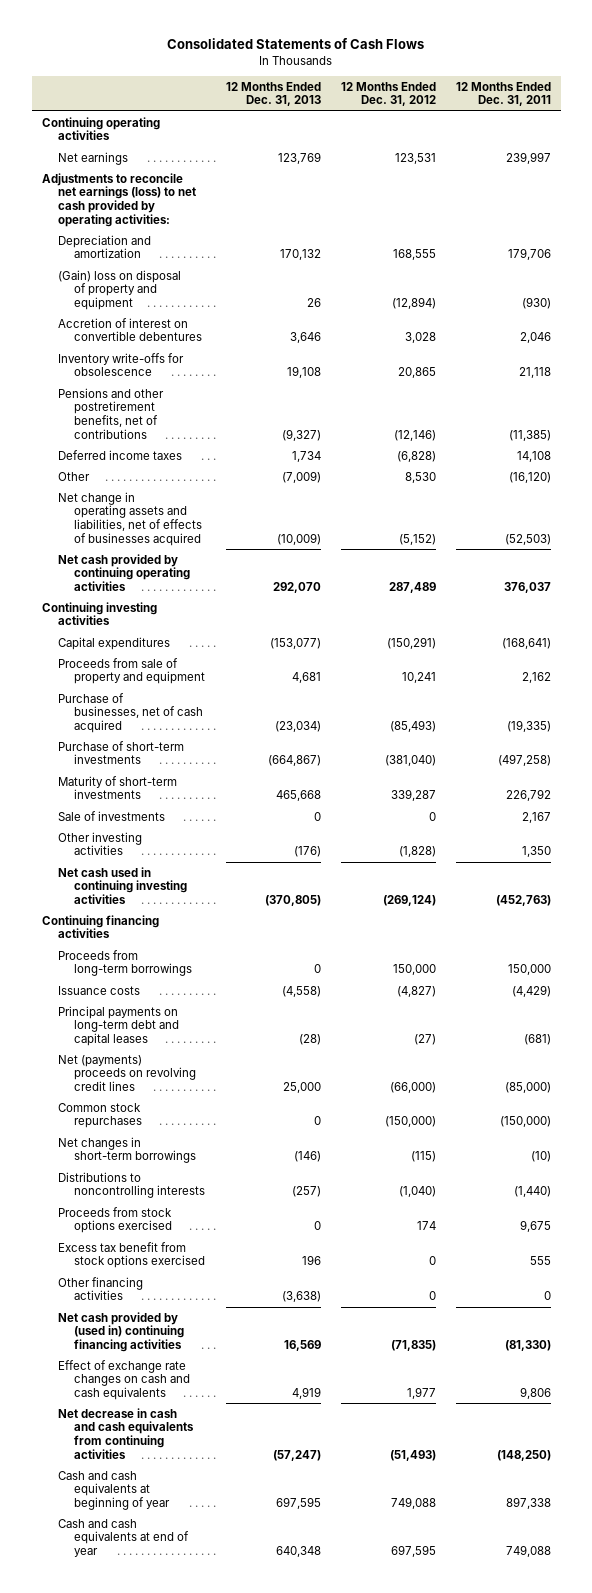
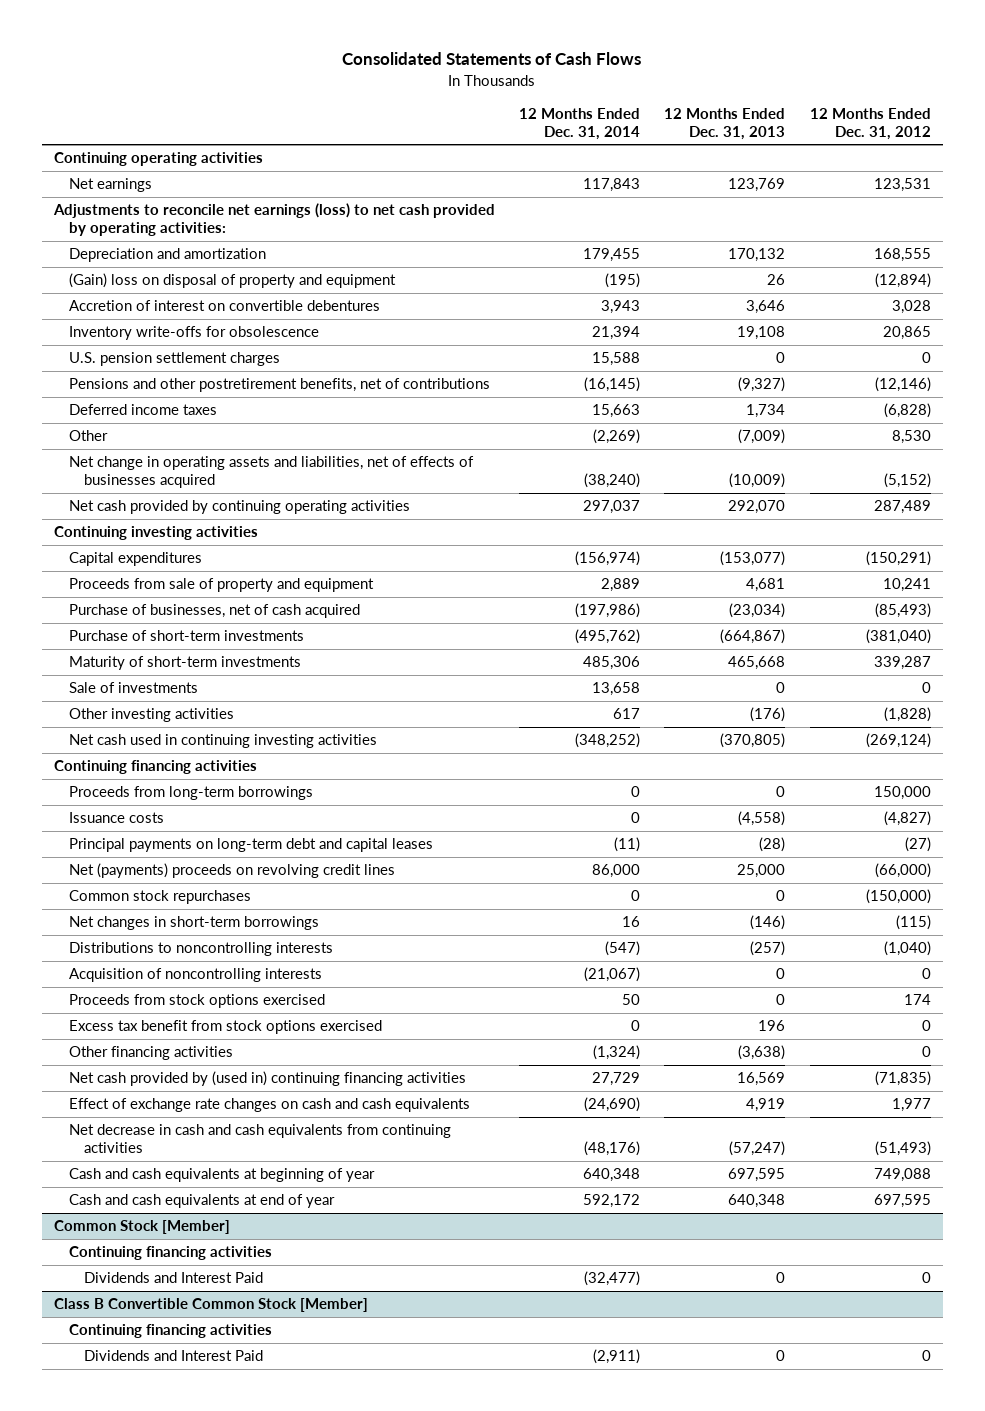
[455,81,551,107] 12 Months Ended Dec. 31, 2011 -> none
none -> [519,107,641,140] 12 Months Ended Dec. 31, 2014
none -> [69,352,281,367] U.S. pension settlement charges
none -> [69,968,323,983] Acquisition of noncontrolling interests
none -> [54,1220,231,1235] Common Stock [Member]
none -> [69,1246,273,1261] Continuing financing activities
none -> [84,1272,264,1284] Dividends and Interest Paid
none -> [54,1298,369,1313] Class B Convertible Common Stock [Member]
none -> [69,1324,273,1339] Continuing financing activities
none -> [84,1350,264,1362] Dividends and Interest Paid

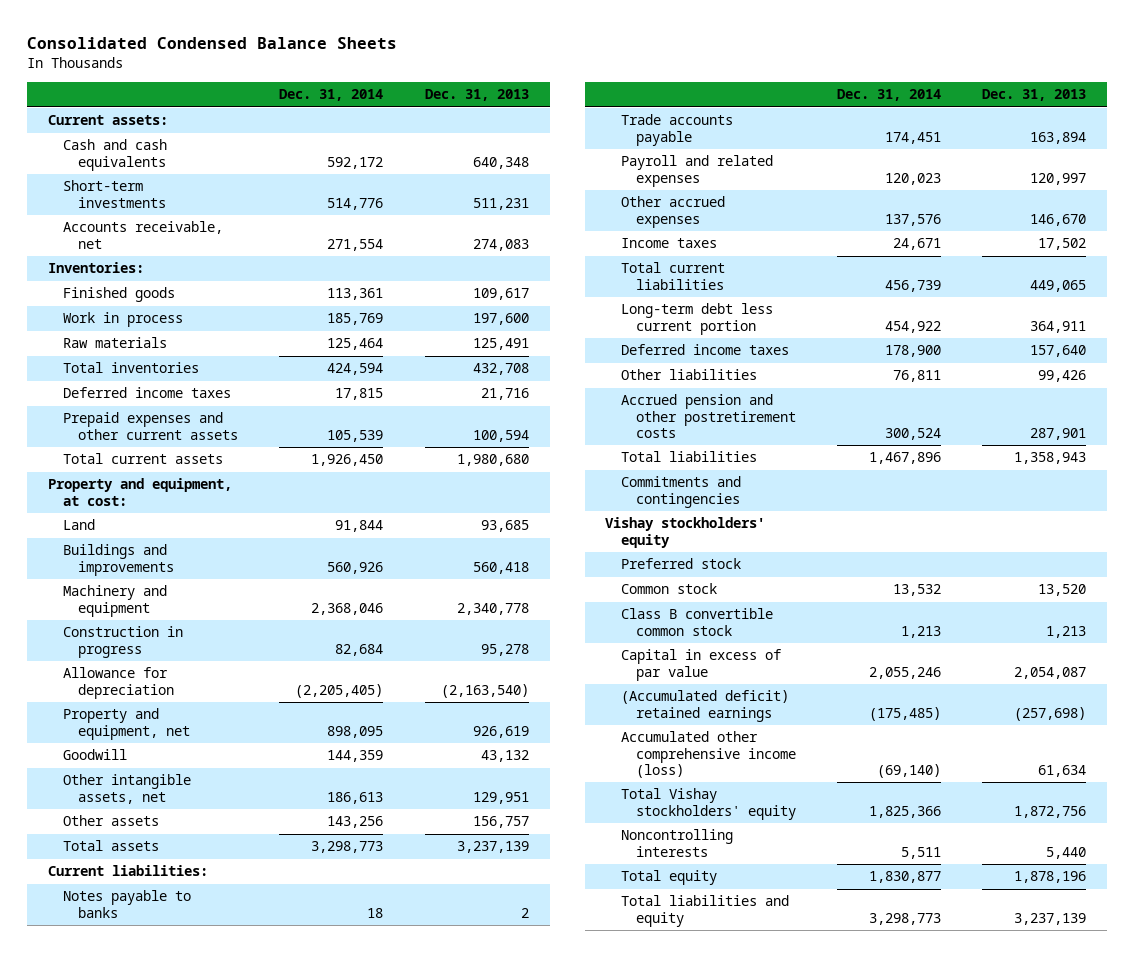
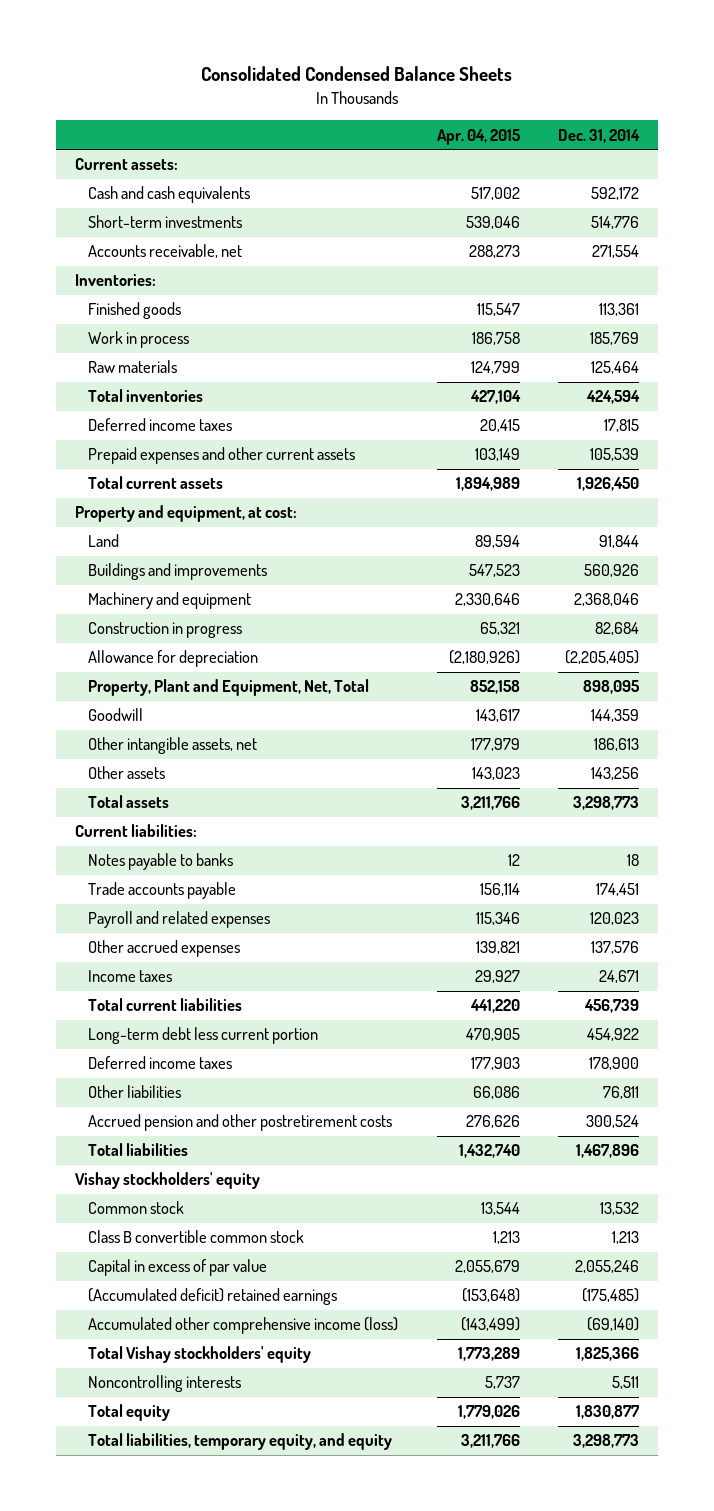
[424,89,529,102] Dec. 31, 2013 -> none
none -> [436,128,521,145] Apr. 04, 2015
[63,708,191,740] Property and equipment, net -> [88,679,370,697] Property, Plant and Equipment, Net, Total
[620,476,741,508] Commitments and contingencies -> none
[620,558,741,570] Preferred stock -> none
[620,895,789,927] Total liabilities and equity -> [88,1433,393,1451] Total liabilities, temporary equity, and equity

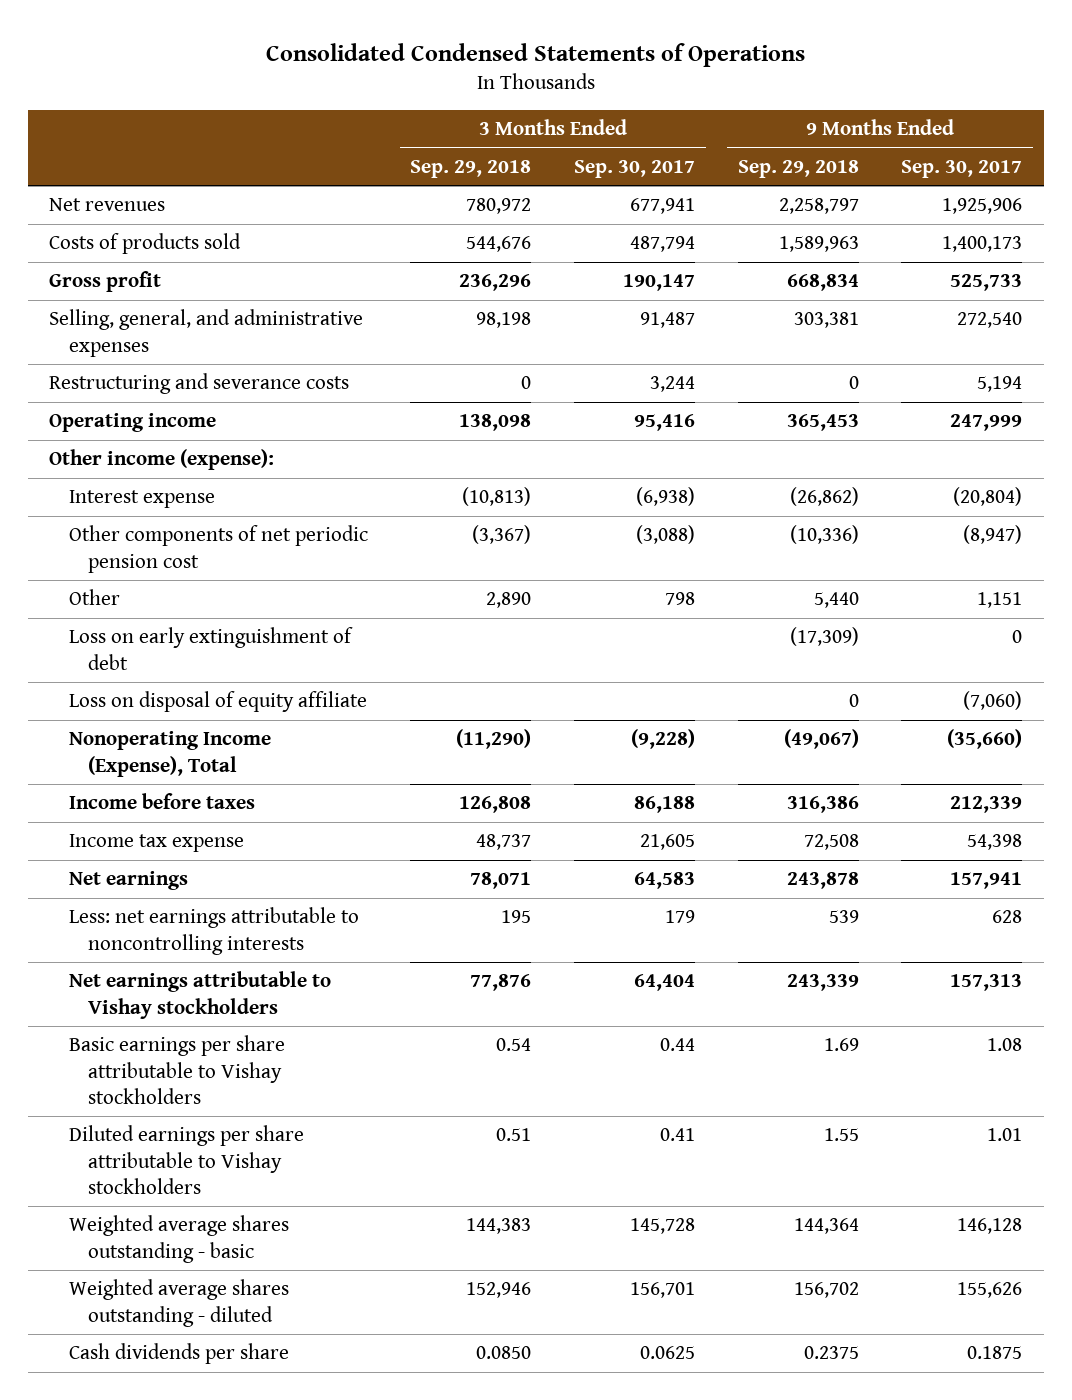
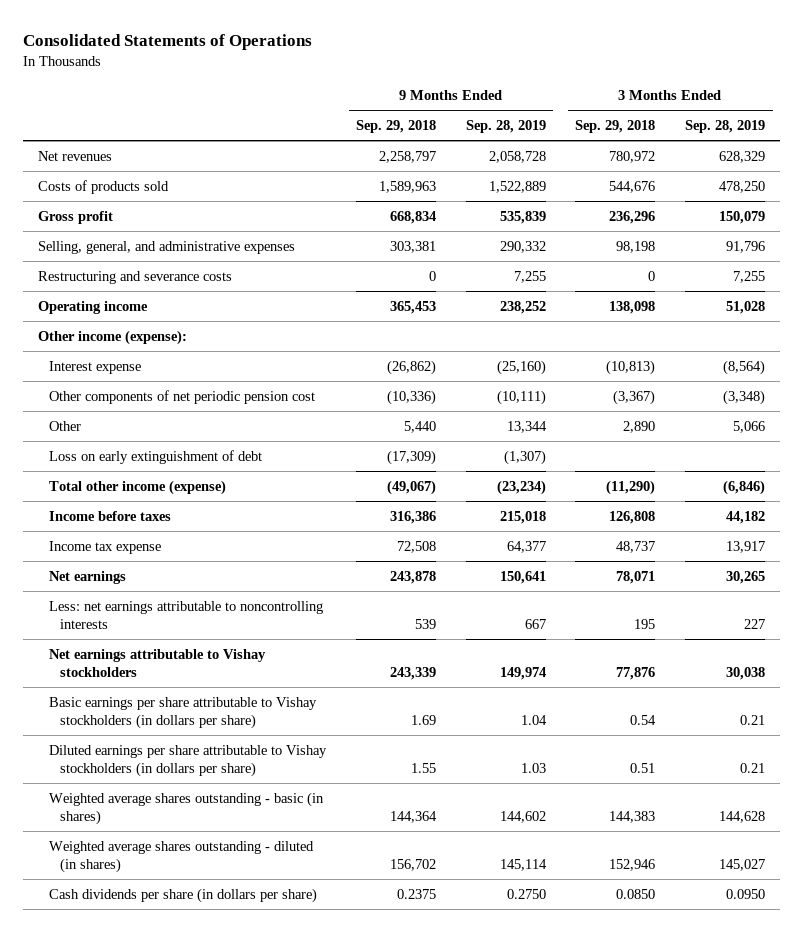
[265,42,805,67] Consolidated Condensed Statements of Operations -> [23,33,313,50] Consolidated Statements of Operations
[573,159,695,178] Sep. 30, 2017 -> none
[901,159,1023,178] Sep. 30, 2017 -> none
none -> [465,119,546,133] Sep. 28, 2019
none -> [685,119,766,133] Sep. 28, 2019
[68,691,367,713] Loss on disposal of equity affiliate -> none
[68,731,271,777] Nonoperating Income (Expense), Total -> [49,479,227,495] Total other income (expense)
[68,1035,285,1104] Basic earnings per share attributable to Vishay stockholders -> [49,696,318,730] Basic earnings per share attributable to Vishay stockholders (in dollars per share)
[68,1125,304,1194] Diluted earnings per share attributable to Vishay stockholders -> [49,744,328,778] Diluted earnings per share attributable to Vishay stockholders (in dollars per share)
[68,1215,289,1263] Weighted average shares outstanding - basic -> [49,791,325,826] Weighted average shares outstanding - basic (in shares)
[68,1279,289,1327] Weighted average shares outstanding - diluted -> [49,840,315,874] Weighted average shares outstanding - diluted (in shares)
[68,1343,289,1365] Cash dividends per share -> [49,887,318,903] Cash dividends per share (in dollars per share)

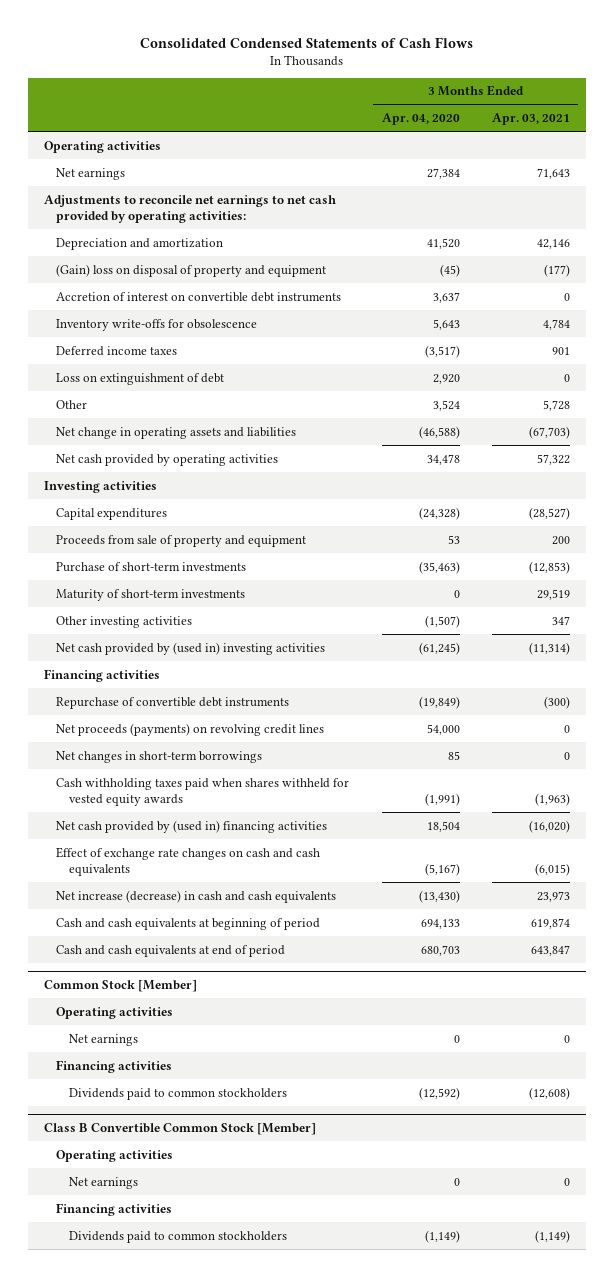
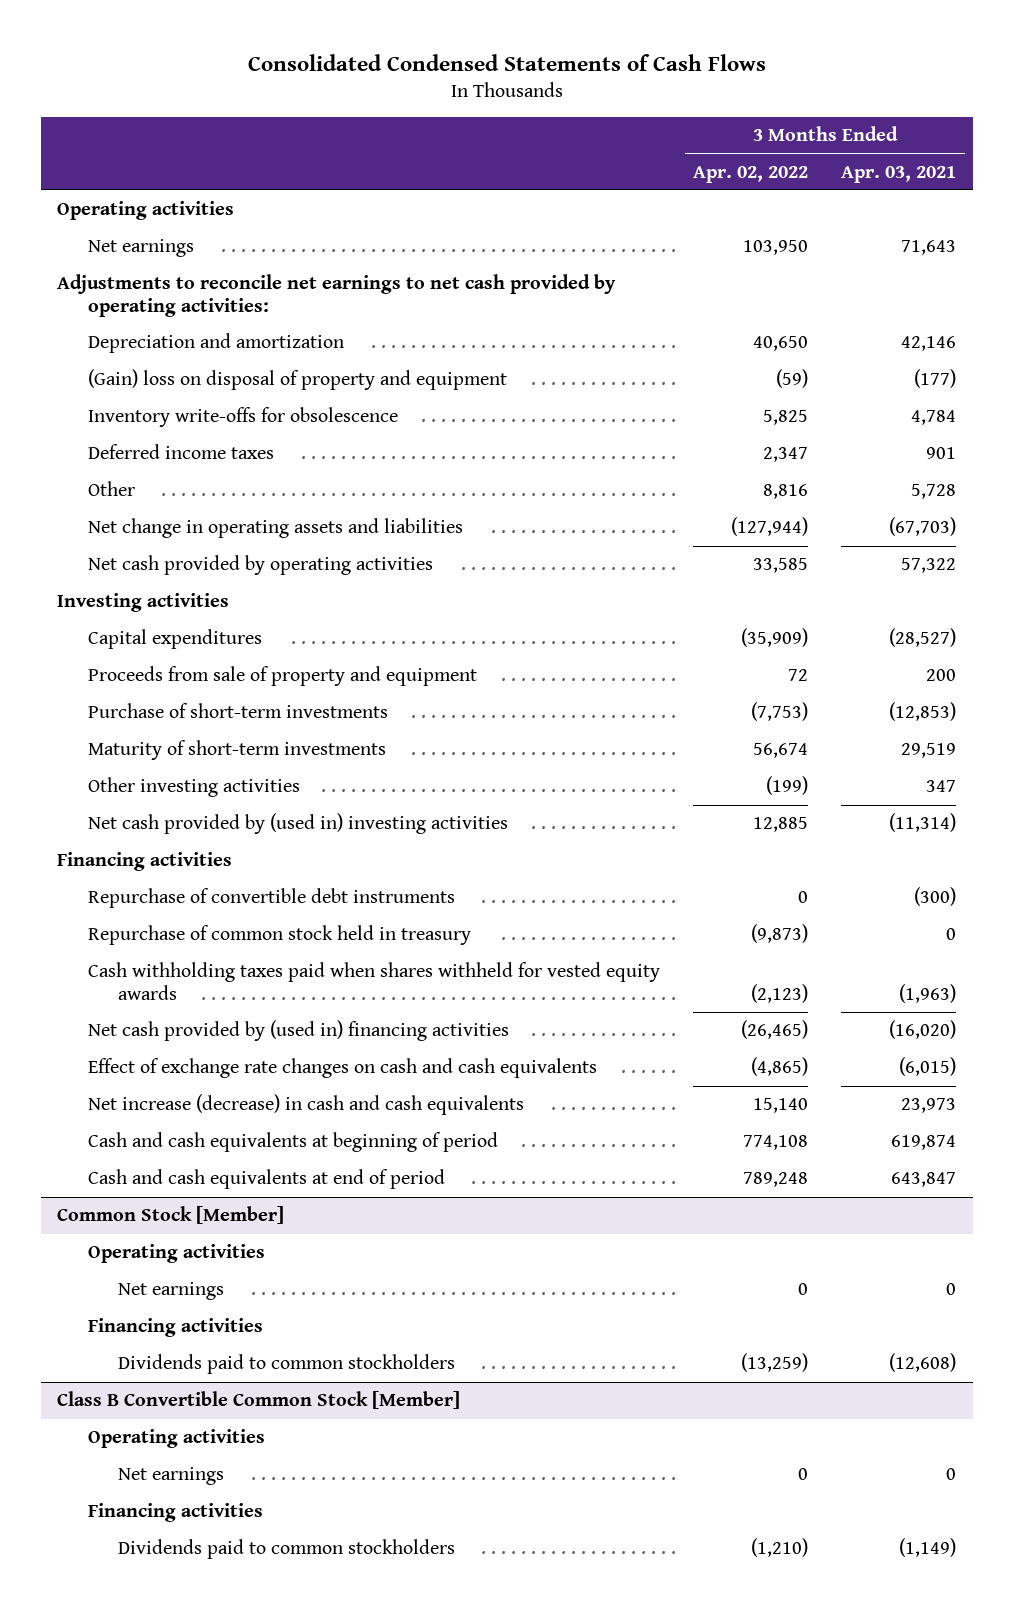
[381,113,460,126] Apr. 04, 2020 -> none
none -> [693,165,809,183] Apr. 02, 2022
[56,291,342,302] Accretion of interest on convertible debt instruments -> none
[56,372,225,385] Loss on extinguishment of debt -> none
[56,722,325,736] Net proceeds (payments) on revolving credit lines -> none
[56,750,263,763] Net changes in short-term borrowings -> none
none -> [87,925,471,946] Repurchase of common stock held in treasury

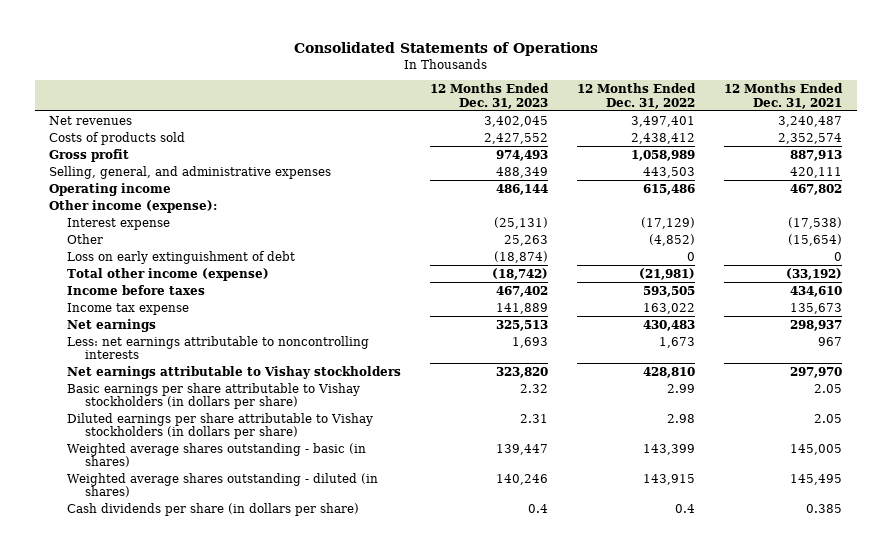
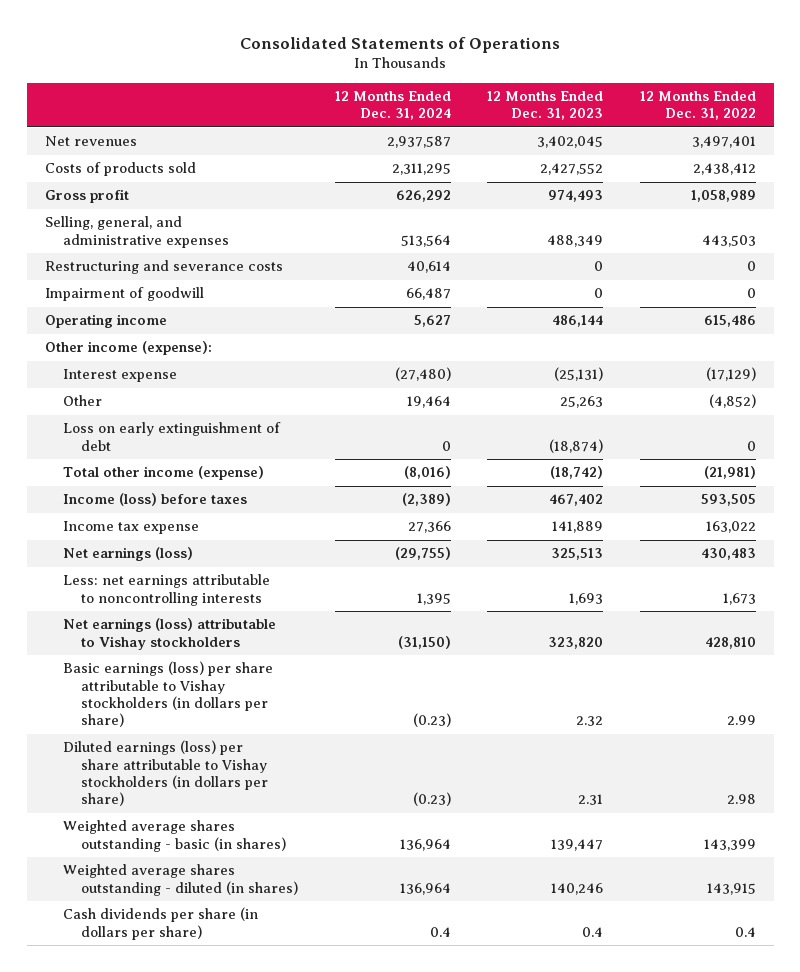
[724,83,844,109] 12 Months Ended Dec. 31, 2021 -> none
none -> [334,91,451,121] 12 Months Ended Dec. 31, 2024
none -> [44,260,283,275] Restructuring and severance costs
none -> [44,287,204,302] Impairment of goodwill
[67,284,206,295] Income before taxes -> [62,493,247,507] Income (loss) before taxes
[67,318,157,332] Net earnings -> [62,547,193,562] Net earnings (loss)
[67,365,402,379] Net earnings attributable to Vishay stockholders -> [62,618,276,650] Net earnings (loss) attributable to Vishay stockholders
[67,382,361,410] Basic earnings per share attributable to Vishay stockholders (in dollars per share) -> [62,661,273,728] Basic earnings (loss) per share attributable to Vishay stockholders (in dollars per share)
[67,412,374,440] Diluted earnings per share attributable to Vishay stockholders (in dollars per share) -> [62,740,268,807] Diluted earnings (loss) per share attributable to Vishay stockholders (in dollars per share)

